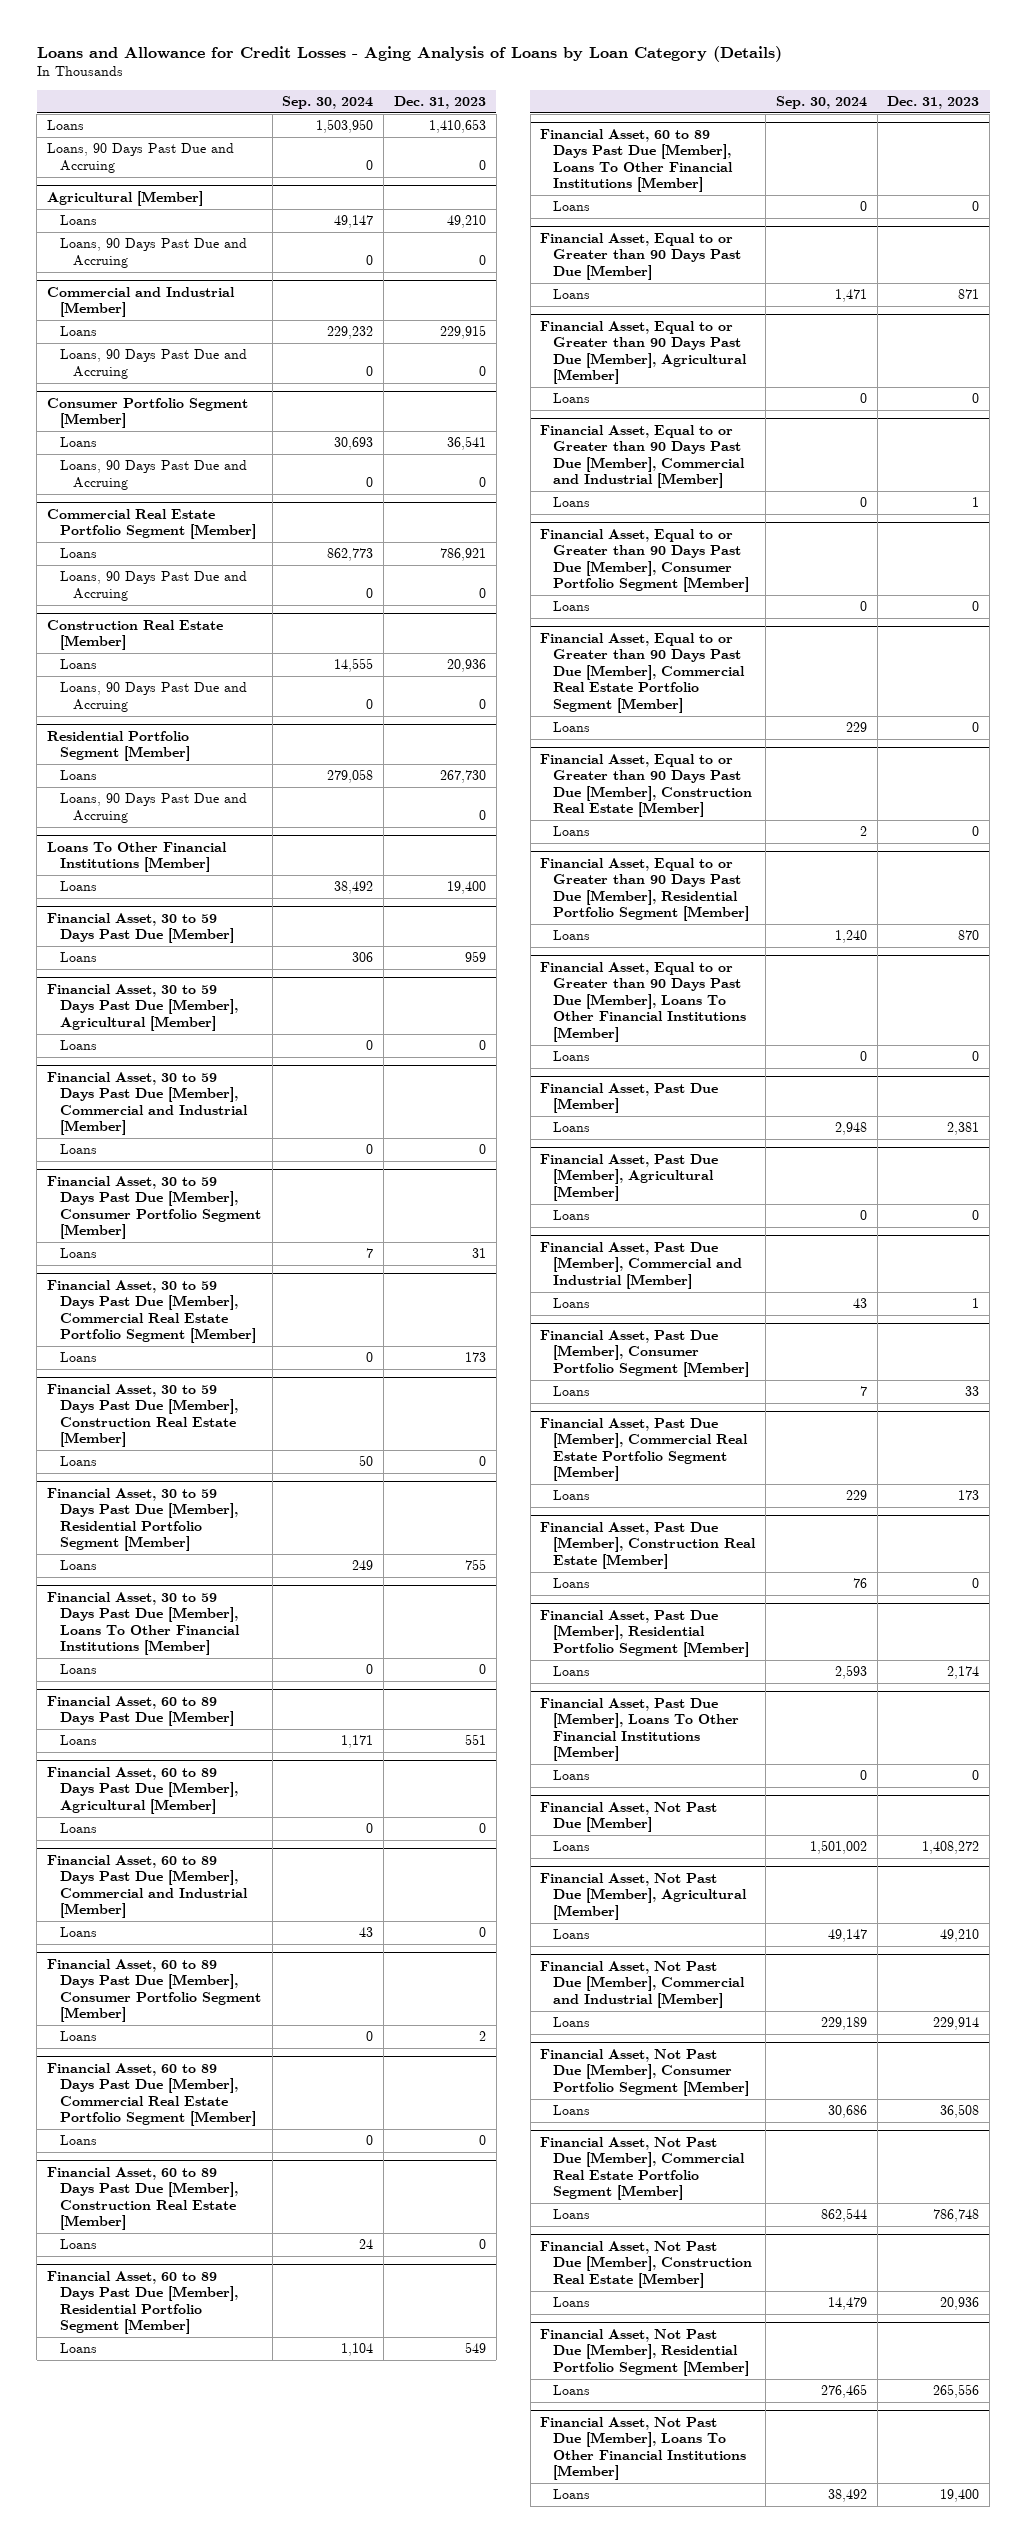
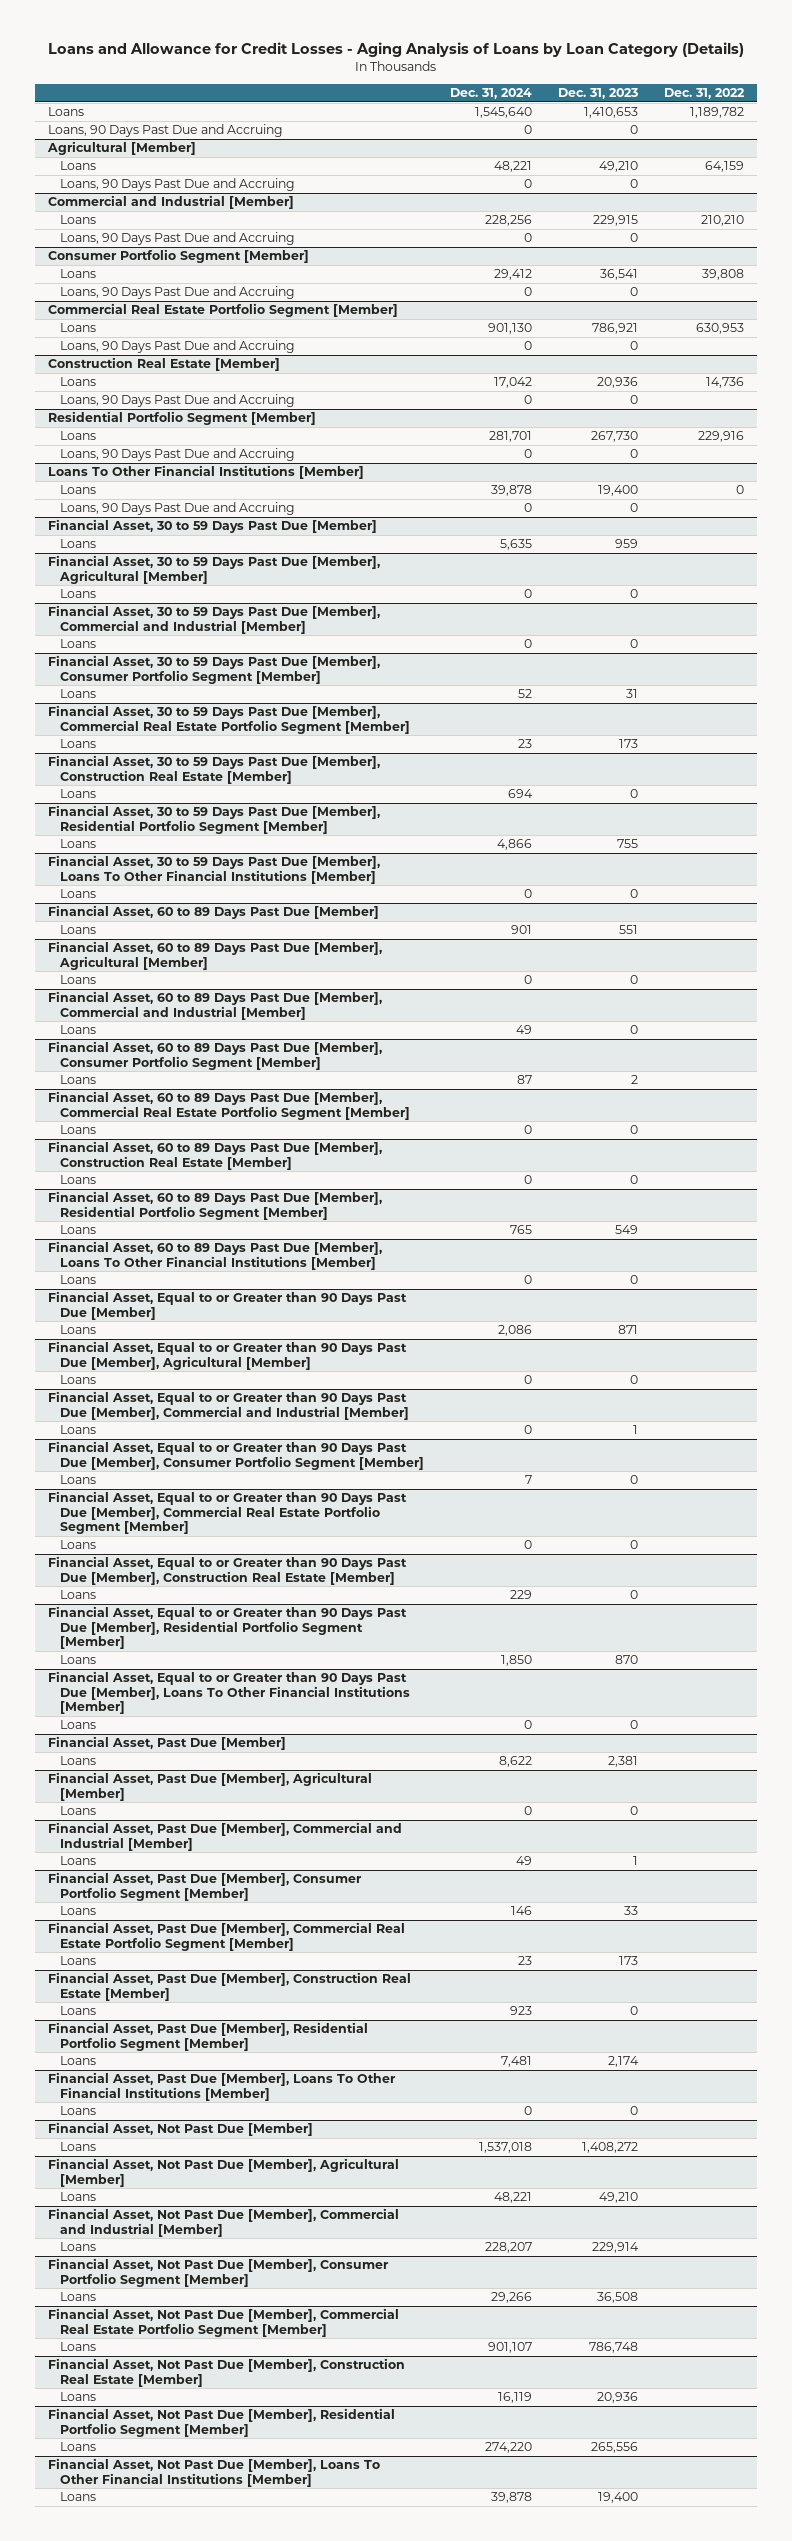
[282,96,374,110] Sep. 30, 2024 -> none
none -> [450,87,533,99] Dec. 31, 2024
none -> [663,87,745,99] Dec. 31, 2022
none -> [60,502,296,516] Loans, 90 Days Past Due and Accruing

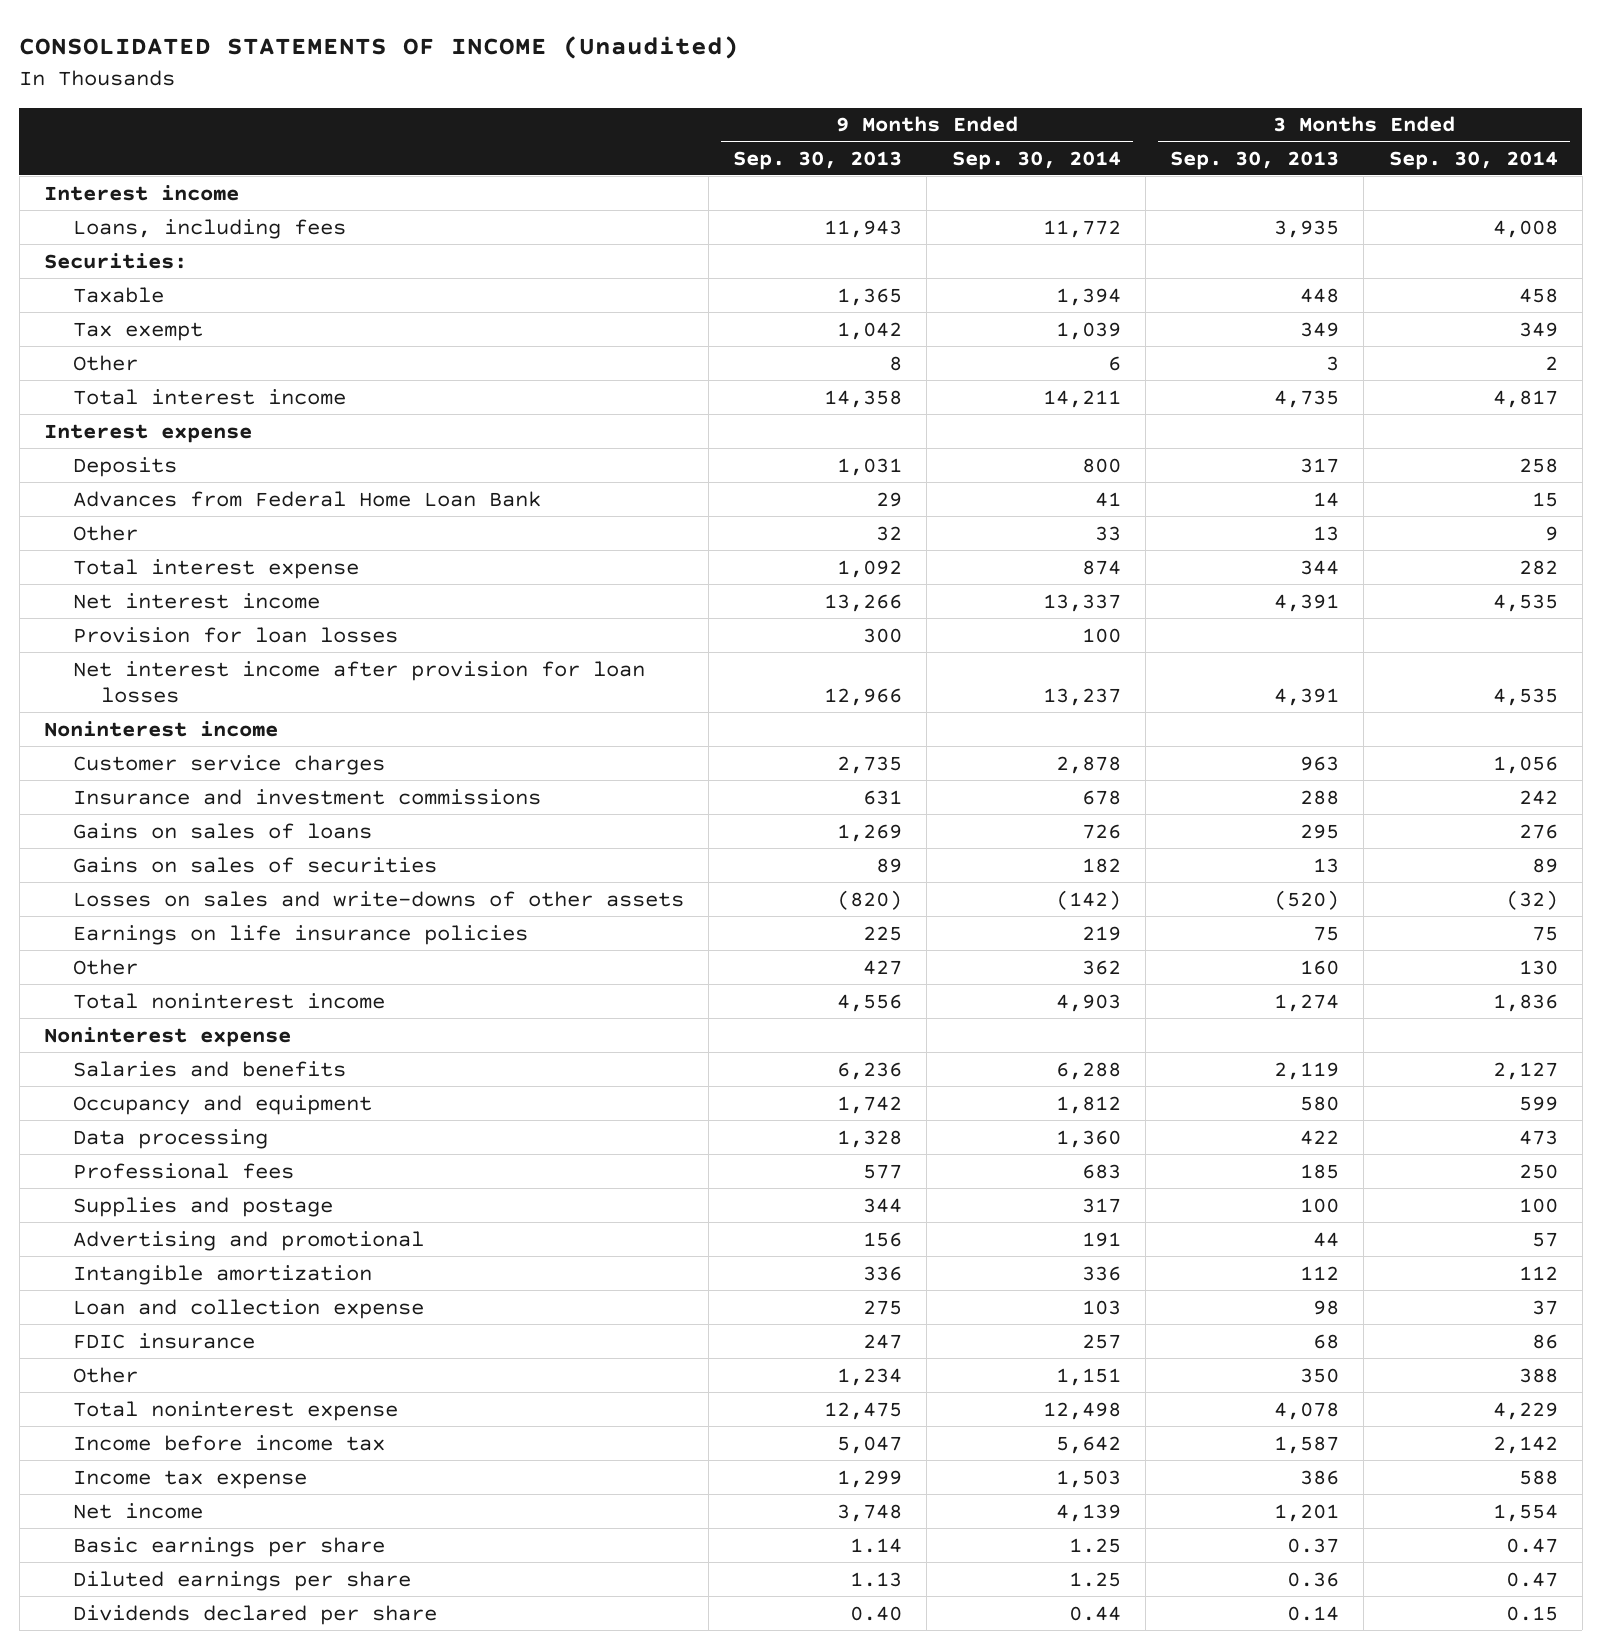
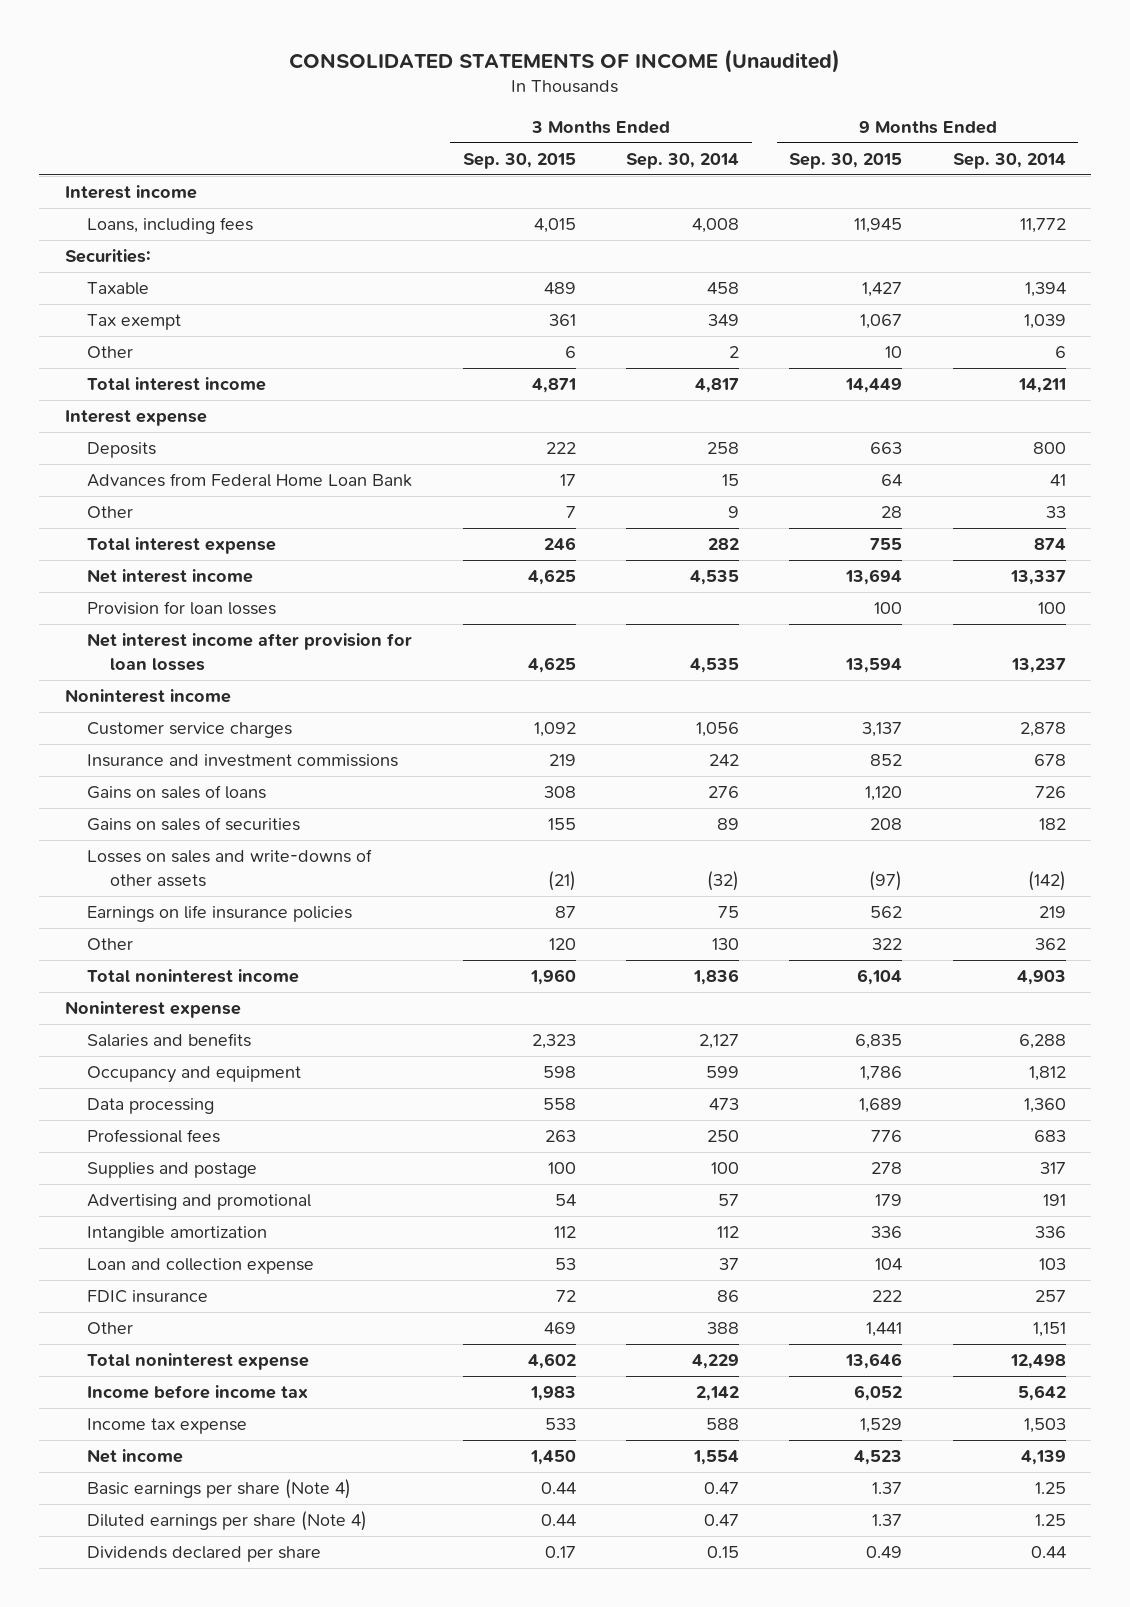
[733,150,903,170] Sep. 30, 2013 -> none
[1170,150,1340,170] Sep. 30, 2013 -> none
none -> [462,152,576,169] Sep. 30, 2015
none -> [789,152,903,169] Sep. 30, 2015
[72,1536,385,1557] Basic earnings per share -> [87,1479,352,1500] Basic earnings per share (Note 4)
[72,1570,411,1591] Diluted earnings per share -> [87,1511,368,1532] Diluted earnings per share (Note 4)

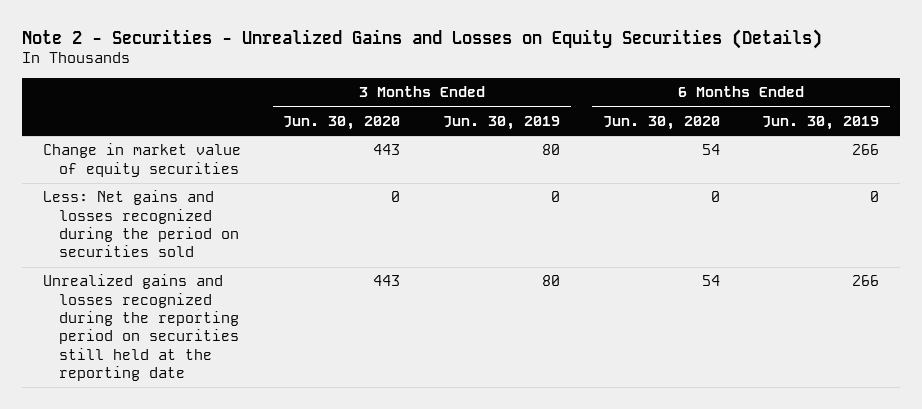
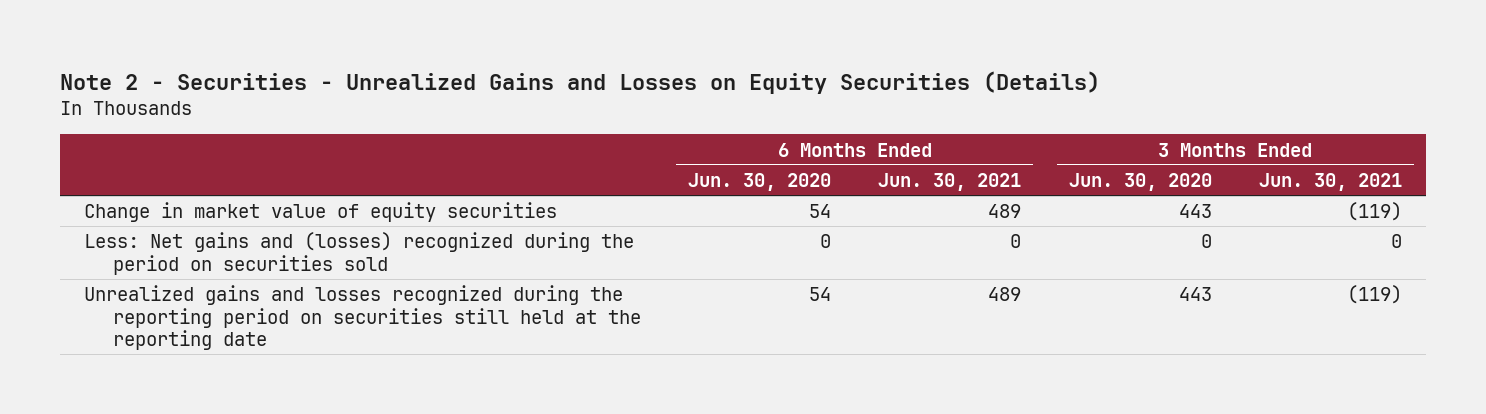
[443,115,561,130] Jun. 30, 2019 -> none
[762,115,880,130] Jun. 30, 2019 -> none
none -> [878,172,1022,191] Jun. 30, 2021
none -> [1259,172,1403,191] Jun. 30, 2021
[42,190,240,258] Less: Net gains and losses recognized during the period on securities sold -> [83,232,634,275] Less: Net gains and (losses) recognized during the period on securities sold

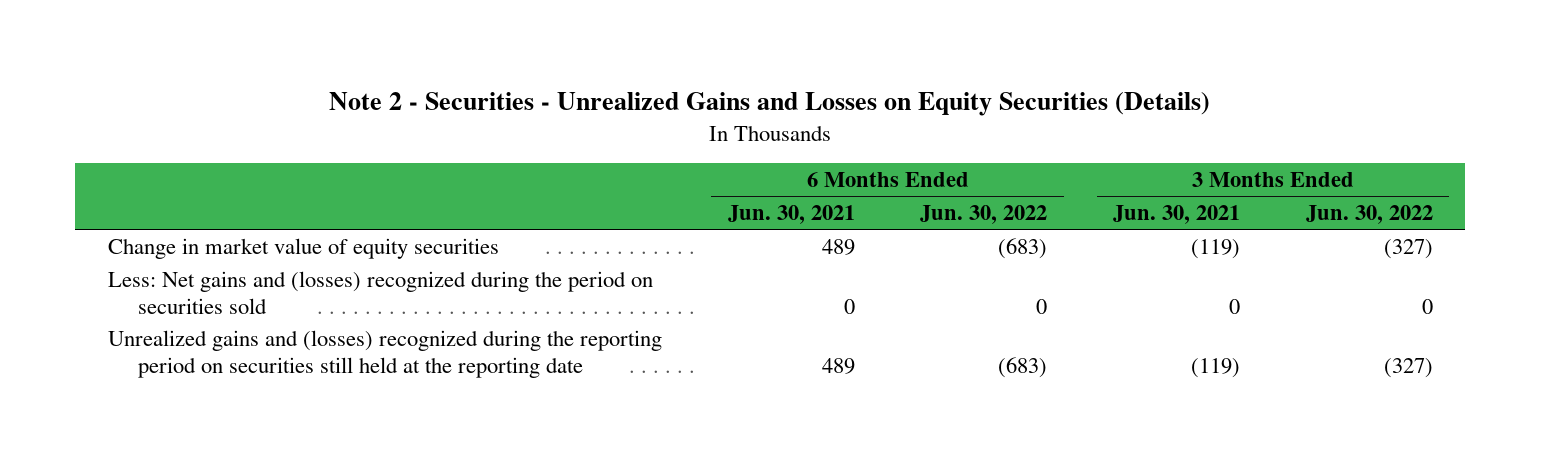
[688,172,832,191] Jun. 30, 2020 -> none
[1068,172,1212,191] Jun. 30, 2020 -> none
none -> [920,205,1048,225] Jun. 30, 2022
none -> [1305,205,1433,225] Jun. 30, 2022
[83,285,641,351] Unrealized gains and losses recognized during the reporting period on securities still held at the reporting date -> [108,329,663,378] Unrealized gains and (losses) recognized during the reporting period on securities still held at the reporting date

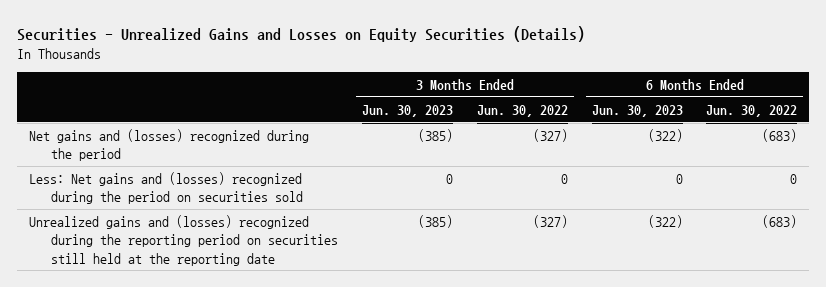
[329,92,1211,117] Note 2 - Securities - Unrealized Gains and Losses on Equity Securities (Details) -> [16,25,585,42] Securities - Unrealized Gains and Losses on Equity Securities (Details)
[727,205,855,225] Jun. 30, 2021 -> none
[1112,205,1240,225] Jun. 30, 2021 -> none
none -> [362,104,454,117] Jun. 30, 2023
none -> [591,104,683,117] Jun. 30, 2023
[108,237,500,259] Change in market value of equity securities -> [28,128,309,162] Net gains and (losses) recognized during the period

